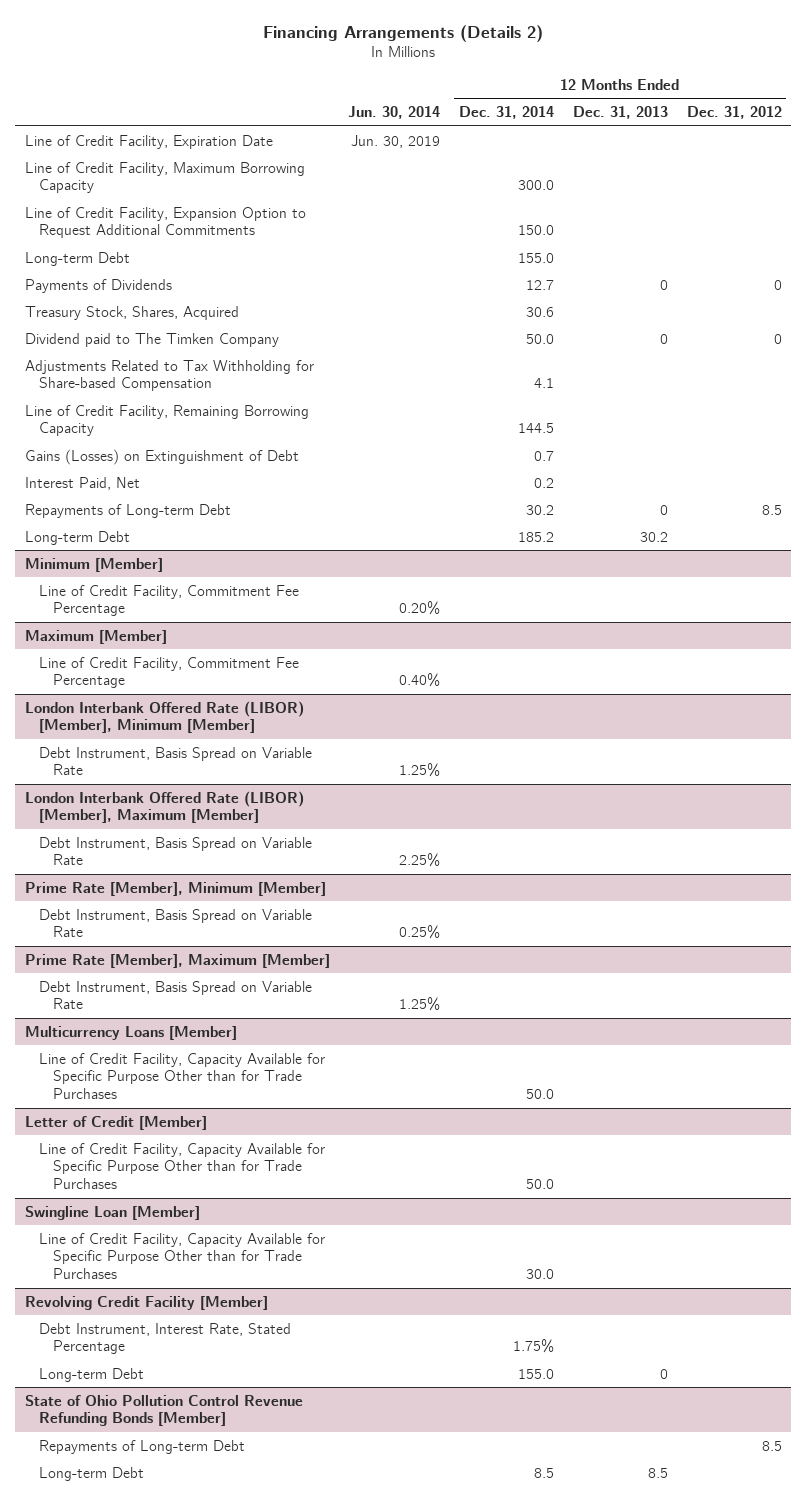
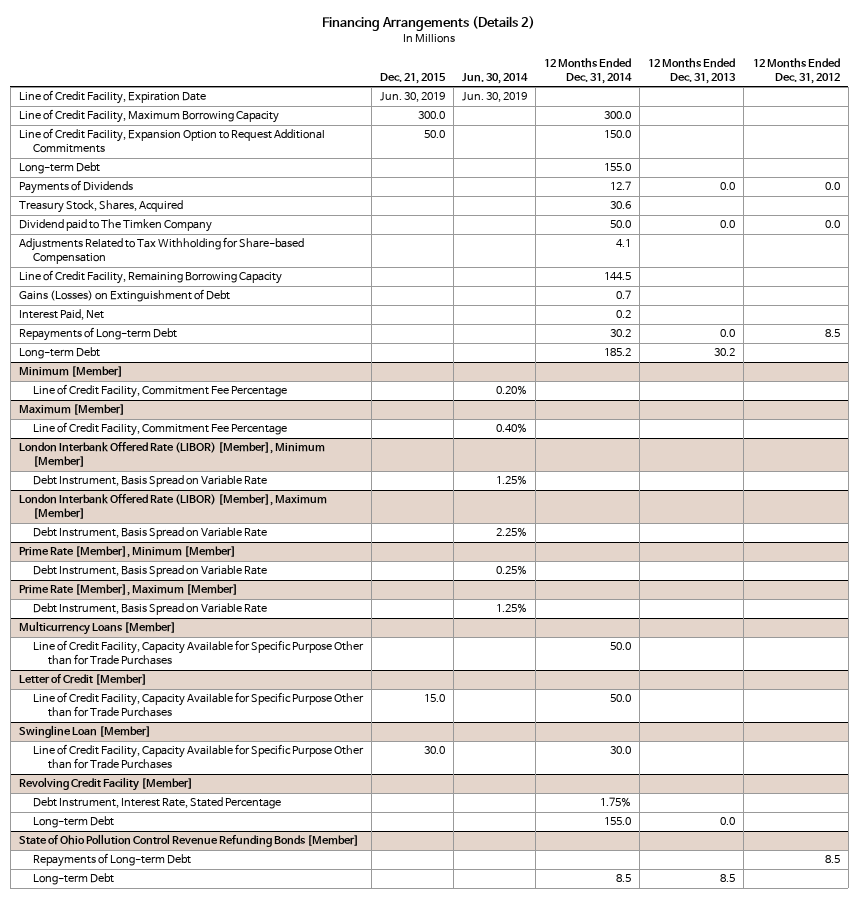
none -> [380,72,447,84] Dec. 21, 2015
[659,279,668,290] 0 -> [720,182,736,191] 0.0
[773,279,782,290] 0 -> [824,182,840,191] 0.0
[659,333,668,344] 0 -> [720,220,736,229] 0.0
[773,333,782,344] 0 -> [824,220,840,229] 0.0
[659,504,668,515] 0 -> [720,329,736,338] 0.0
[659,1368,668,1379] 0 -> [720,817,736,826] 0.0

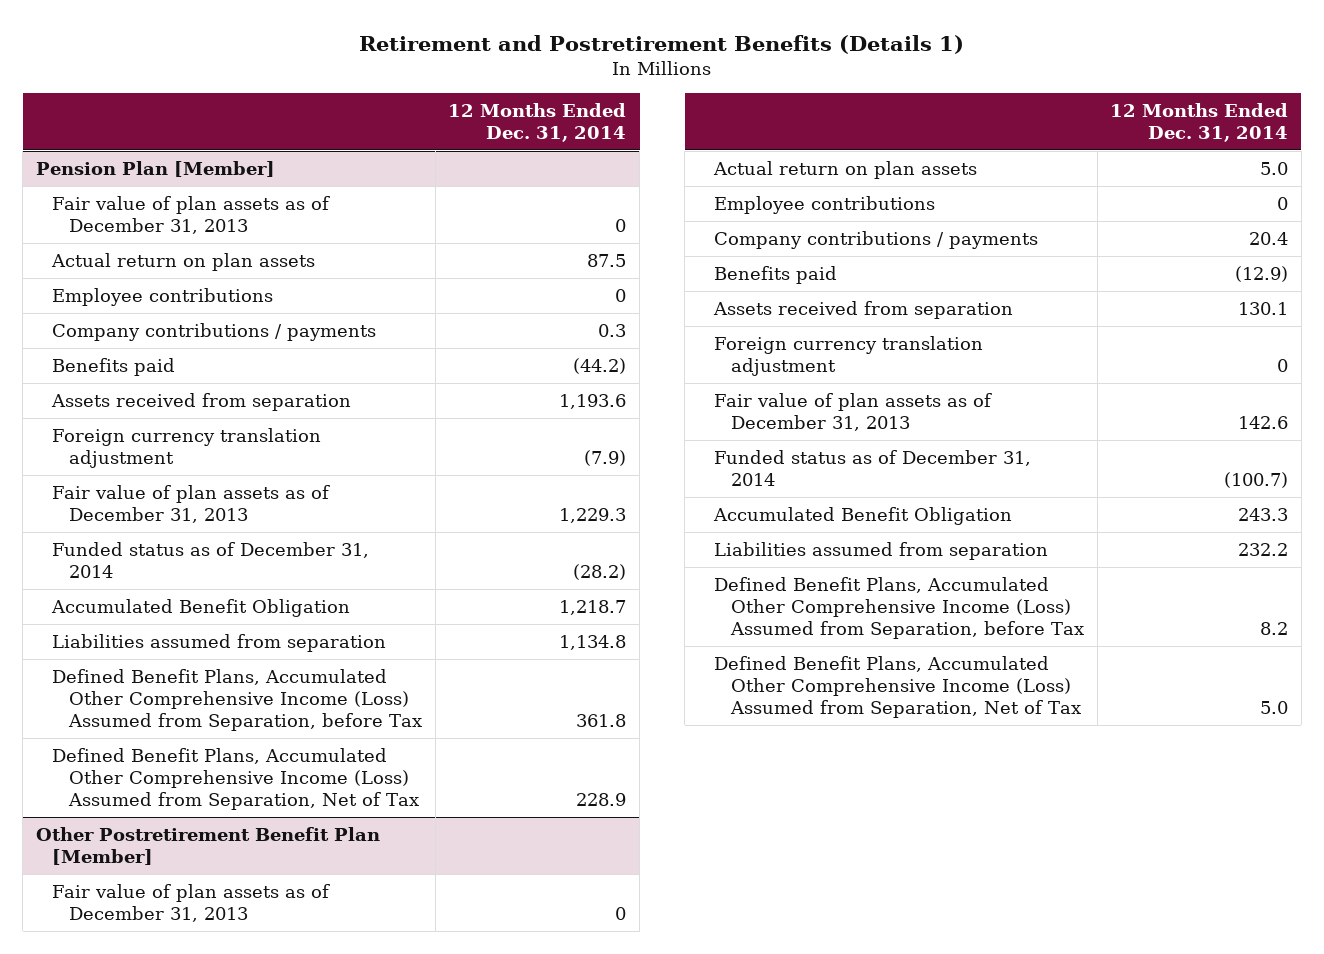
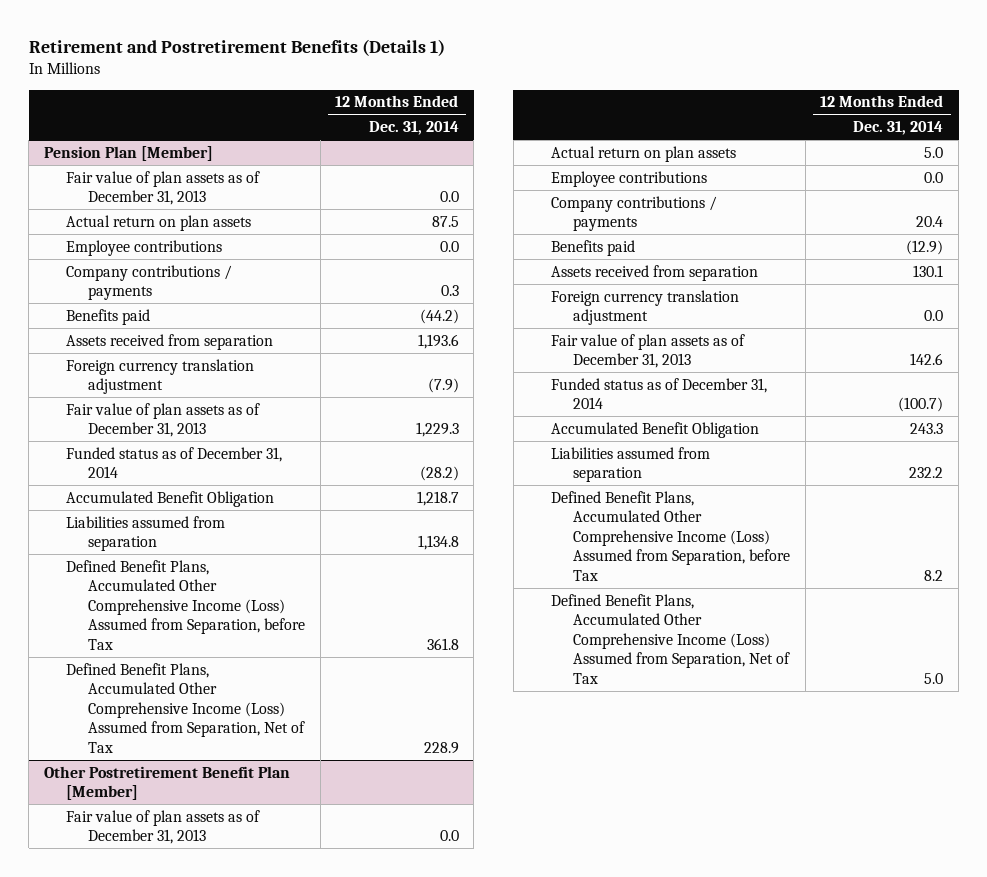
[615,218,627,232] 0 -> [439,191,459,203] 0.0
[615,288,627,302] 0 -> [439,240,459,252] 0.0
[615,906,627,920] 0 -> [439,830,459,842] 0.0
[1277,196,1289,210] 0 -> [924,171,944,183] 0.0
[1277,358,1289,372] 0 -> [924,310,944,322] 0.0

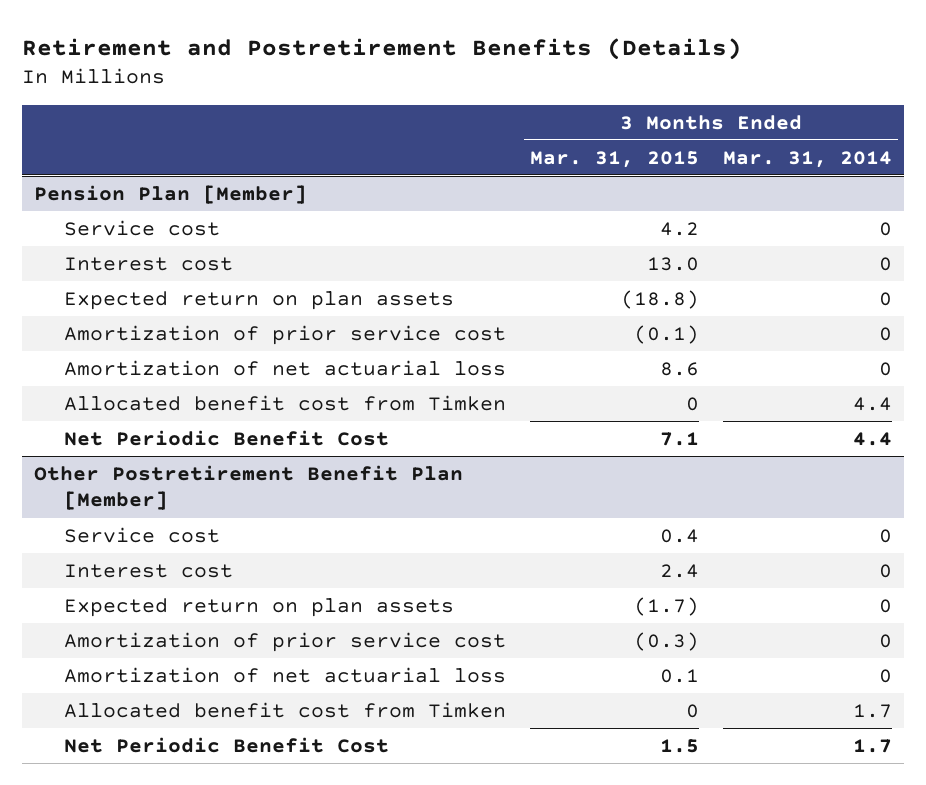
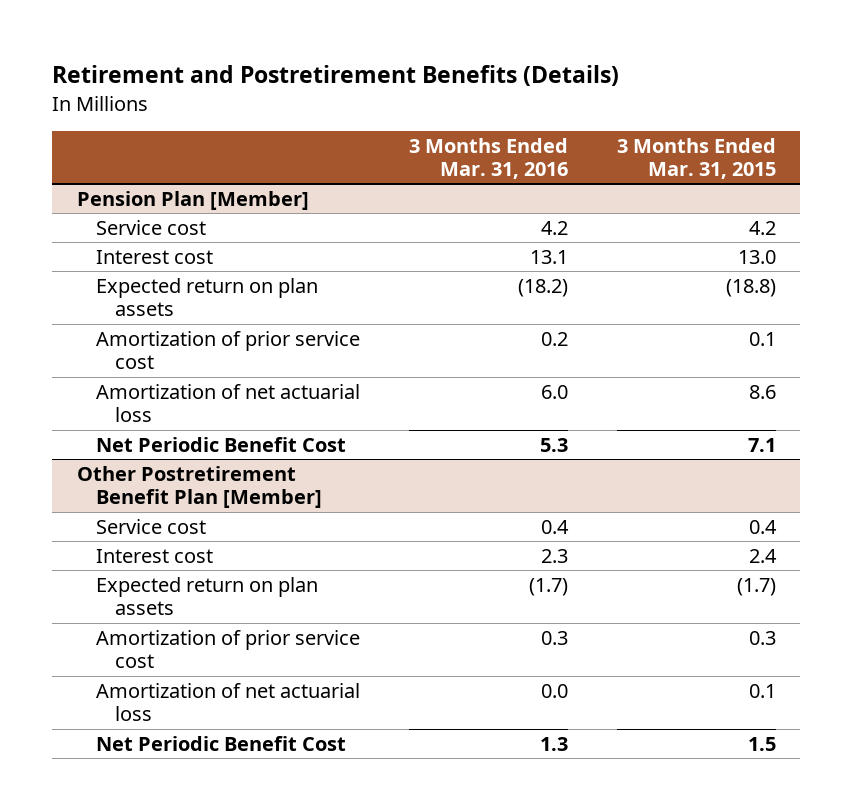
[723,150,893,168] Mar. 31, 2014 -> none
none -> [408,137,568,179] 3 Months Ended Mar. 31, 2016
[633,324,699,344] (0.1) -> [748,331,776,346] 0.1
[63,394,506,411] Allocated benefit cost from Timken -> none
[633,631,699,651] (0.3) -> [748,630,776,645] 0.3
[63,701,506,718] Allocated benefit cost from Timken -> none

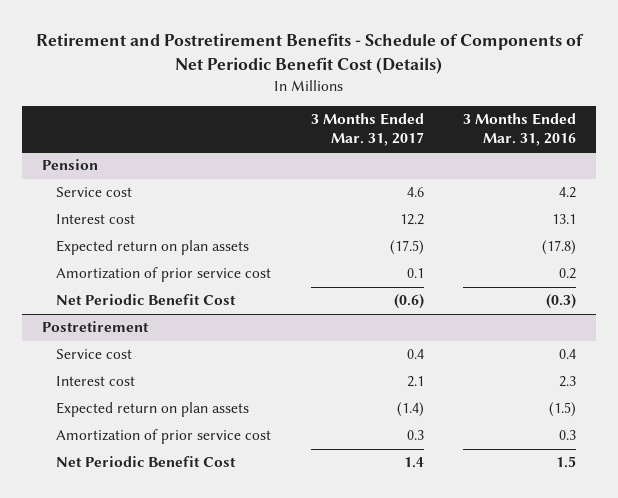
[51,65,619,87] Retirement and Postretirement Benefits (Details) -> [36,33,585,75] Retirement and Postretirement Benefits - Schedule of Components of Net Periodic Benefit Cost (Details)
[616,137,776,179] 3 Months Ended Mar. 31, 2015 -> none
none -> [310,113,424,146] 3 Months Ended Mar. 31, 2017
[76,190,309,210] Pension Plan [Member] -> [42,159,99,171] Pension
[517,278,568,297] (18.2) -> [542,240,577,256] (17.8)
[95,383,360,423] Amortization of net actuarial loss -> none
[539,437,568,452] 5.3 -> [546,294,577,310] (0.3)
[76,465,322,509] Other Postretirement Benefit Plan [Member] -> [42,321,150,333] Postretirement
[528,577,568,596] (1.7) -> [549,402,577,418] (1.5)
[95,682,360,722] Amortization of net actuarial loss -> none
[539,736,568,751] 1.3 -> [556,456,577,469] 1.5

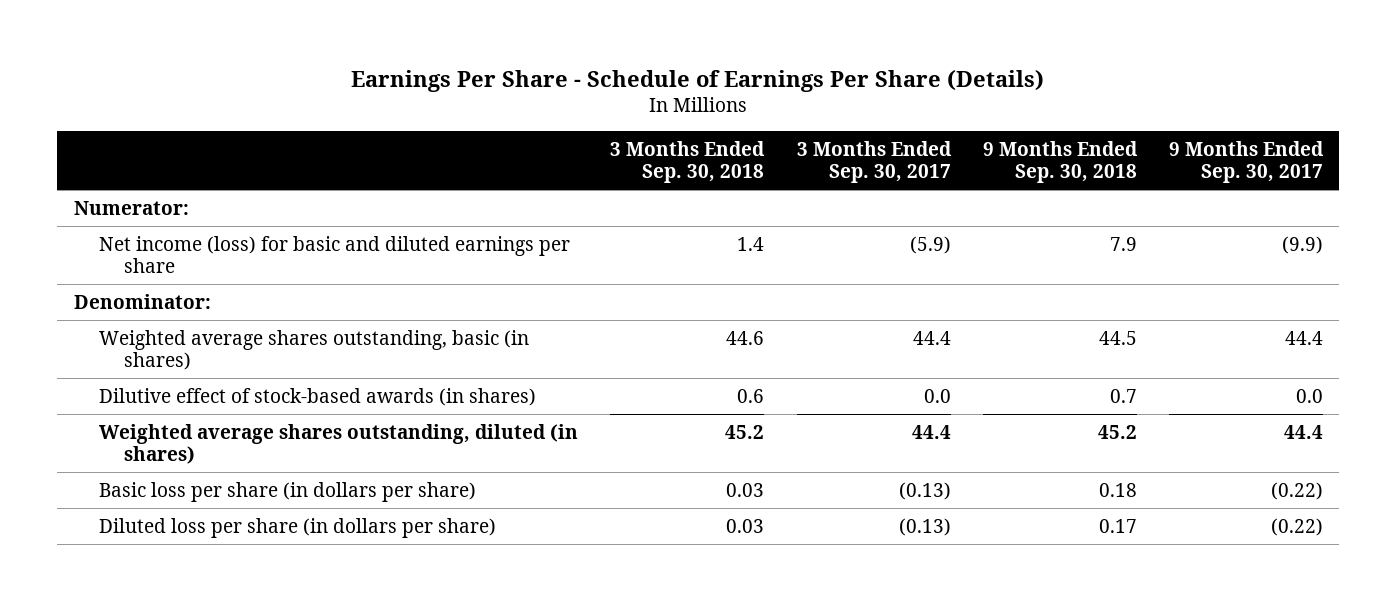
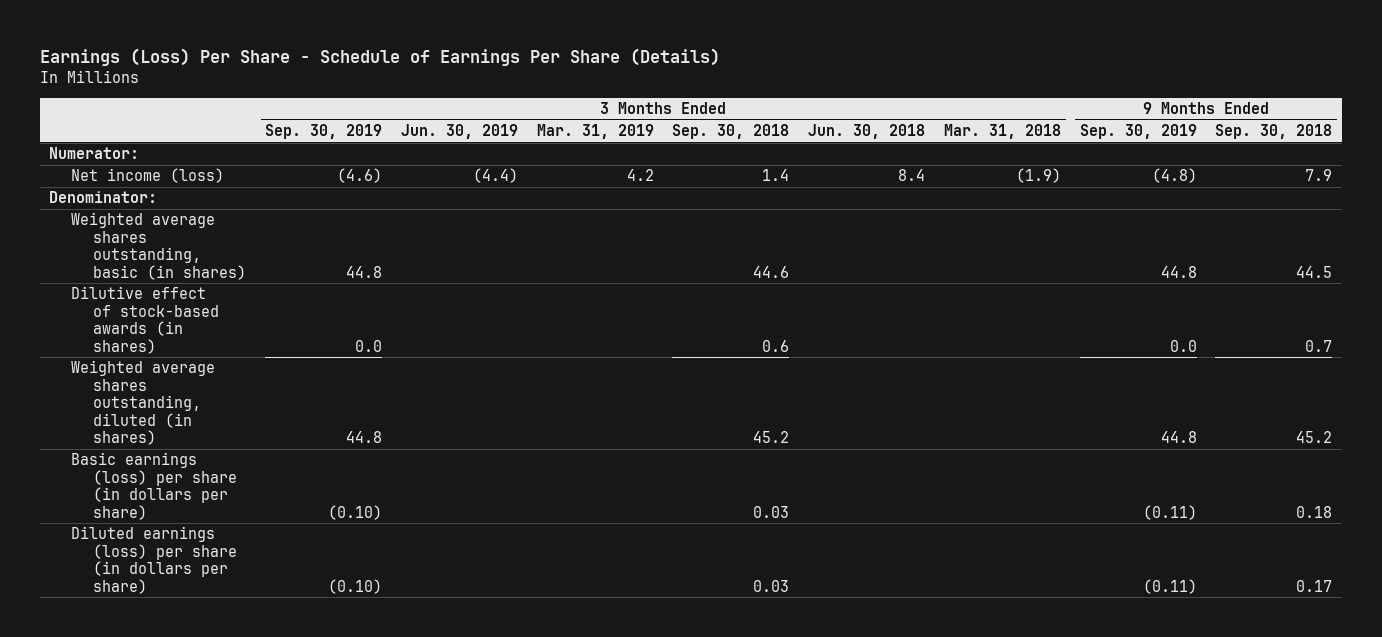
[351,69,1045,92] Earnings Per Share - Schedule of Earnings Per Share (Details) -> [39,47,720,66] Earnings (Loss) Per Share - Schedule of Earnings Per Share (Details)
[796,141,952,184] 3 Months Ended Sep. 30, 2017 -> none
[1169,141,1325,184] 9 Months Ended Sep. 30, 2017 -> none
none -> [265,124,383,140] Sep. 30, 2019
none -> [400,124,518,140] Jun. 30, 2019
none -> [536,124,654,140] Mar. 31, 2019
none -> [808,124,926,140] Jun. 30, 2018
none -> [943,124,1061,140] Mar. 31, 2018
none -> [1079,124,1197,140] Sep. 30, 2019
[98,235,570,273] Net income (loss) for basic and diluted earnings per share -> [71,168,225,184] Net income (loss)
[98,481,476,502] Basic loss per share (in dollars per share) -> [71,452,238,520] Basic earnings (loss) per share (in dollars per share)
[98,517,496,538] Diluted loss per share (in dollars per share) -> [71,526,238,594] Diluted earnings (loss) per share (in dollars per share)

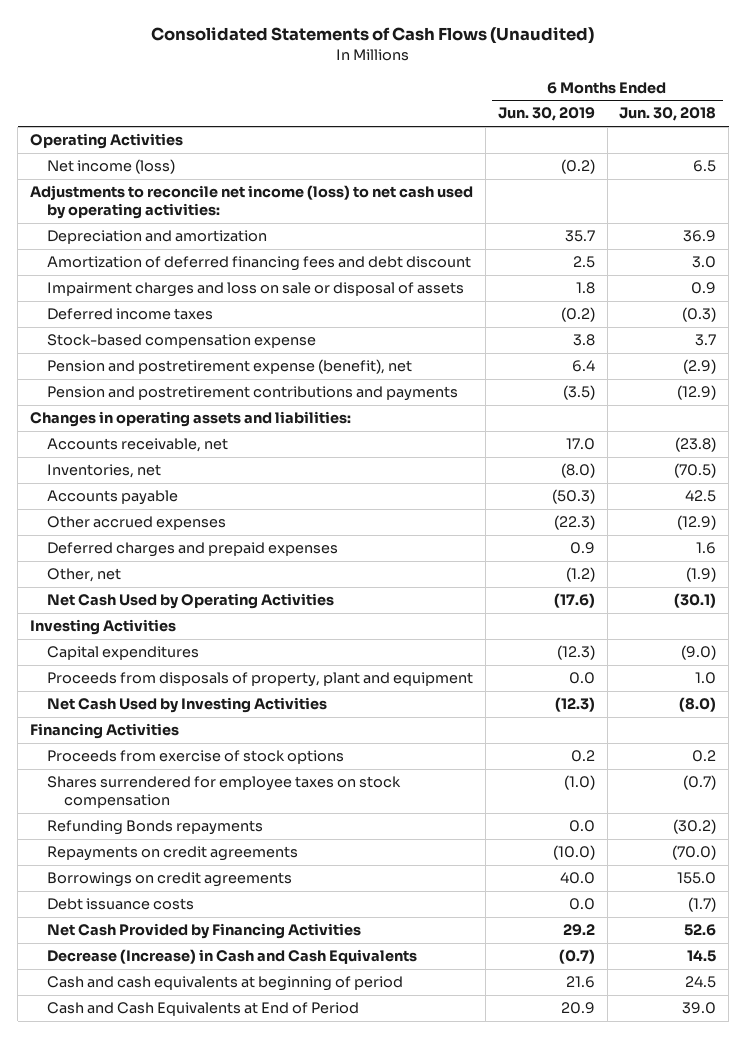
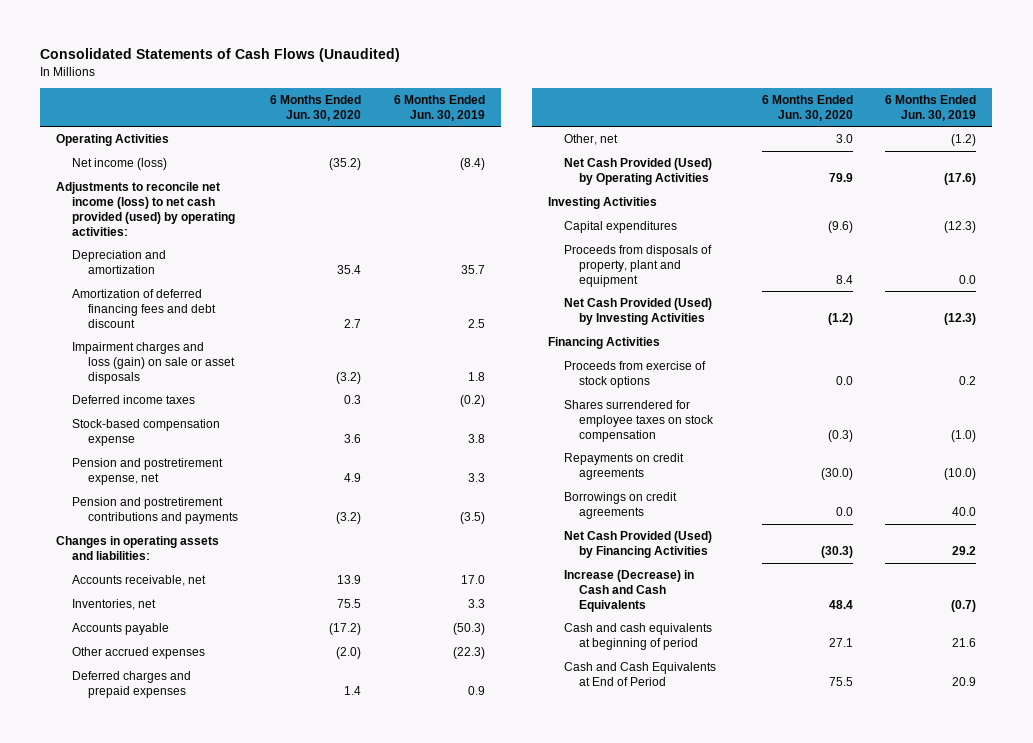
[619,107,717,122] Jun. 30, 2018 -> none
none -> [270,94,362,121] 6 Months Ended Jun. 30, 2020
[560,159,595,175] (0.2) -> [459,158,485,171] (8.4)
[30,185,474,220] Adjustments to reconcile net income (loss) to net cash used by operating activities: -> [56,182,236,236] Adjustments to reconcile net income (loss) to net cash provided (used) by operating activities:
[47,282,465,298] Impairment charges and loss on sale or disposal of assets -> [72,342,235,384] Impairment charges and loss (gain) on sale or asset disposals
[47,359,413,375] Pension and postretirement expense (benefit), net -> [72,458,224,485] Pension and postretirement expense, net
[571,360,595,373] 6.4 -> [467,472,485,482] 3.3
[560,463,595,479] (8.0) -> [467,599,485,609] 3.3
[47,593,335,610] Net Cash Used by Operating Activities -> [563,158,712,185] Net Cash Provided (Used) by Operating Activities
[47,697,328,714] Net Cash Used by Investing Activities -> [563,298,712,325] Net Cash Provided (Used) by Investing Activities
[47,820,264,836] Refunding Bonds repayments -> none
[47,898,195,911] Debt issuance costs -> none
[47,923,362,940] Net Cash Provided by Financing Activities -> [563,531,712,558] Net Cash Provided (Used) by Financing Activities
[47,949,418,965] Decrease (Increase) in Cash and Cash Equivalents -> [563,570,694,612] Increase (Decrease) in Cash and Cash Equivalents

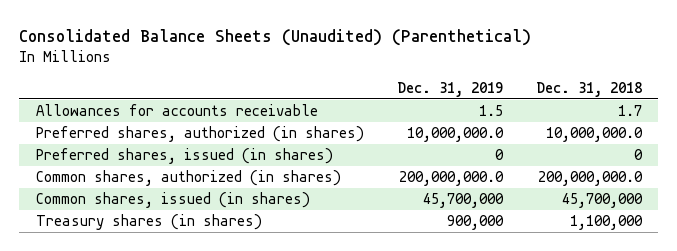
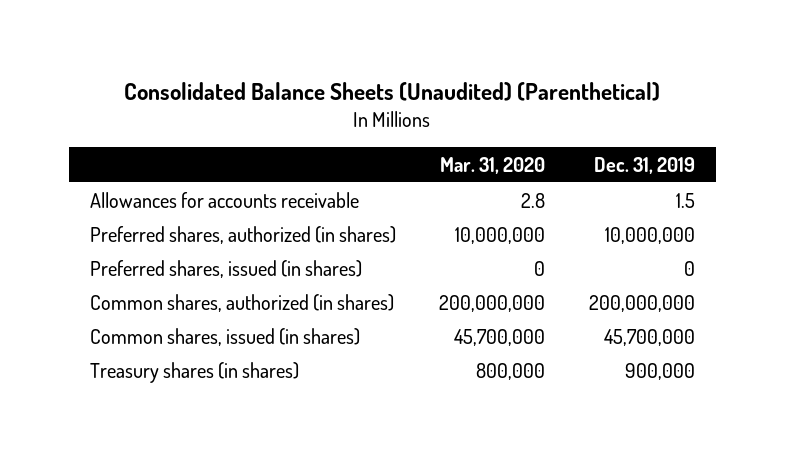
[535,82,642,98] Dec. 31, 2018 -> none
none -> [440,156,546,174] Mar. 31, 2020
[406,126,504,142] 10,000,000.0 -> [604,226,695,244] 10,000,000
[398,170,504,186] 200,000,000.0 -> [588,294,695,312] 200,000,000

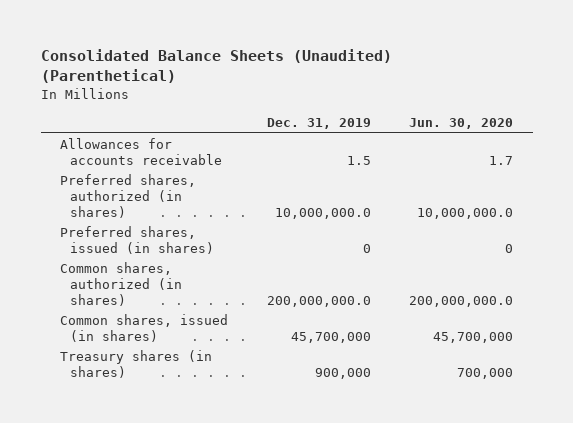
[440,156,546,174] Mar. 31, 2020 -> none
none -> [409,118,514,130] Jun. 30, 2020
[604,226,695,244] 10,000,000 -> [274,207,371,219] 10,000,000.0
[588,294,695,312] 200,000,000 -> [266,295,371,307] 200,000,000.0

